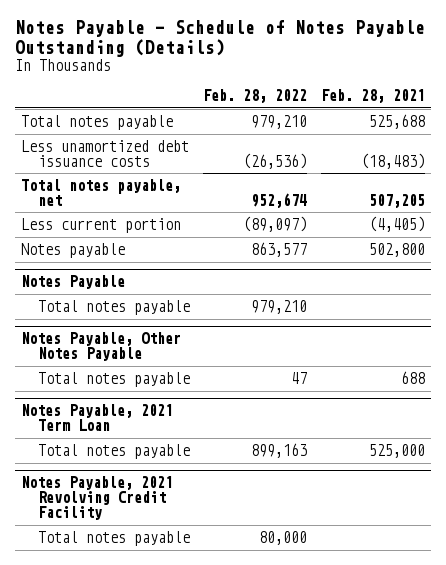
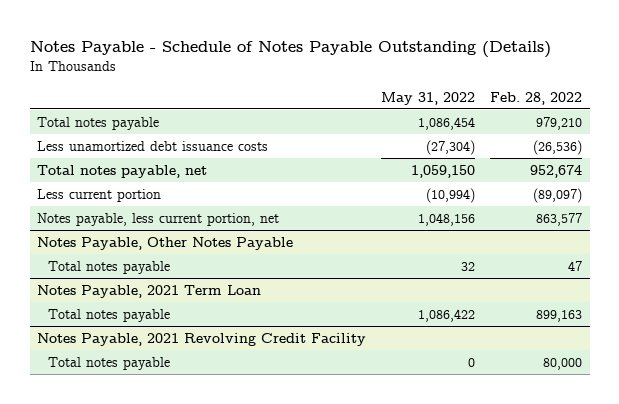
[320,89,425,104] Feb. 28, 2021 -> none
none -> [381,91,476,105] May 31, 2022
[21,275,126,290] Notes Payable -> none
[38,300,191,316] Total notes payable -> none
[21,243,126,259] Notes payable -> [37,212,280,226] Notes payable, less current portion, net

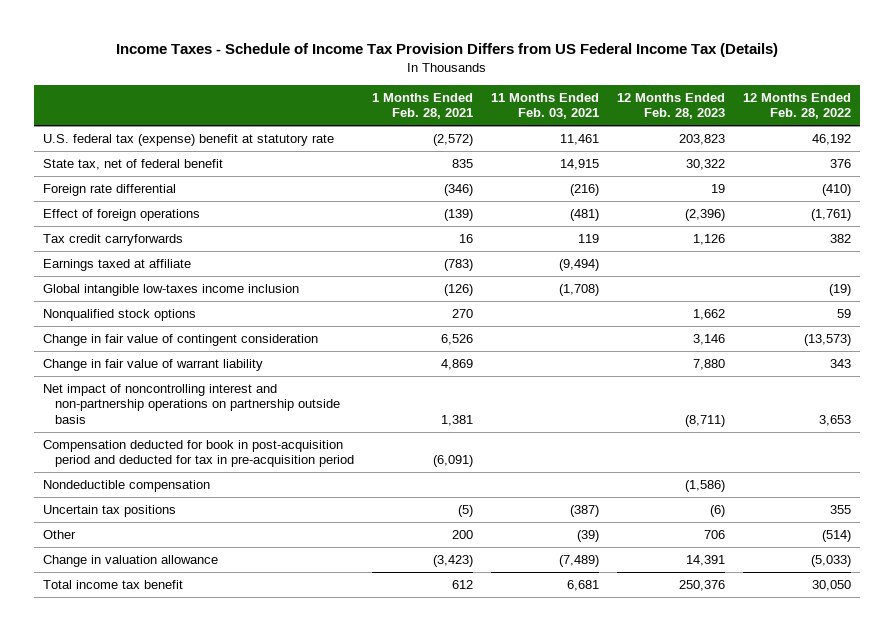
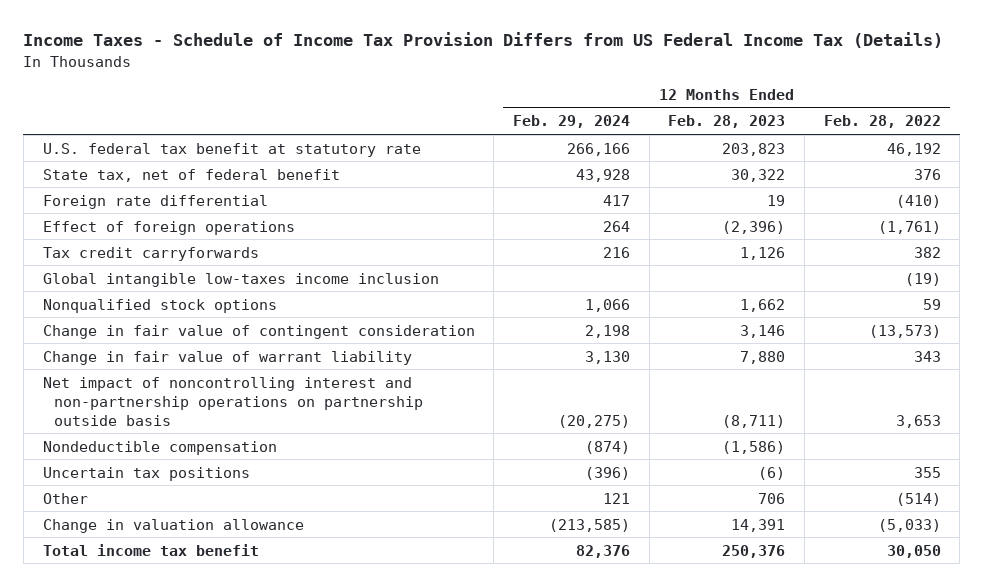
[372,92,474,120] 1 Months Ended Feb. 28, 2021 -> none
[491,92,600,120] 11 Months Ended Feb. 03, 2021 -> none
none -> [512,115,630,129] Feb. 29, 2024
[43,133,335,146] U.S. federal tax (expense) benefit at statutory rate -> [42,142,421,157] U.S. federal tax benefit at statutory rate
[43,258,192,271] Earnings taxed at affiliate -> none
[43,439,355,468] Compensation deducted for book in post-acquisition period and deducted for tax in pre-acquisition period -> none

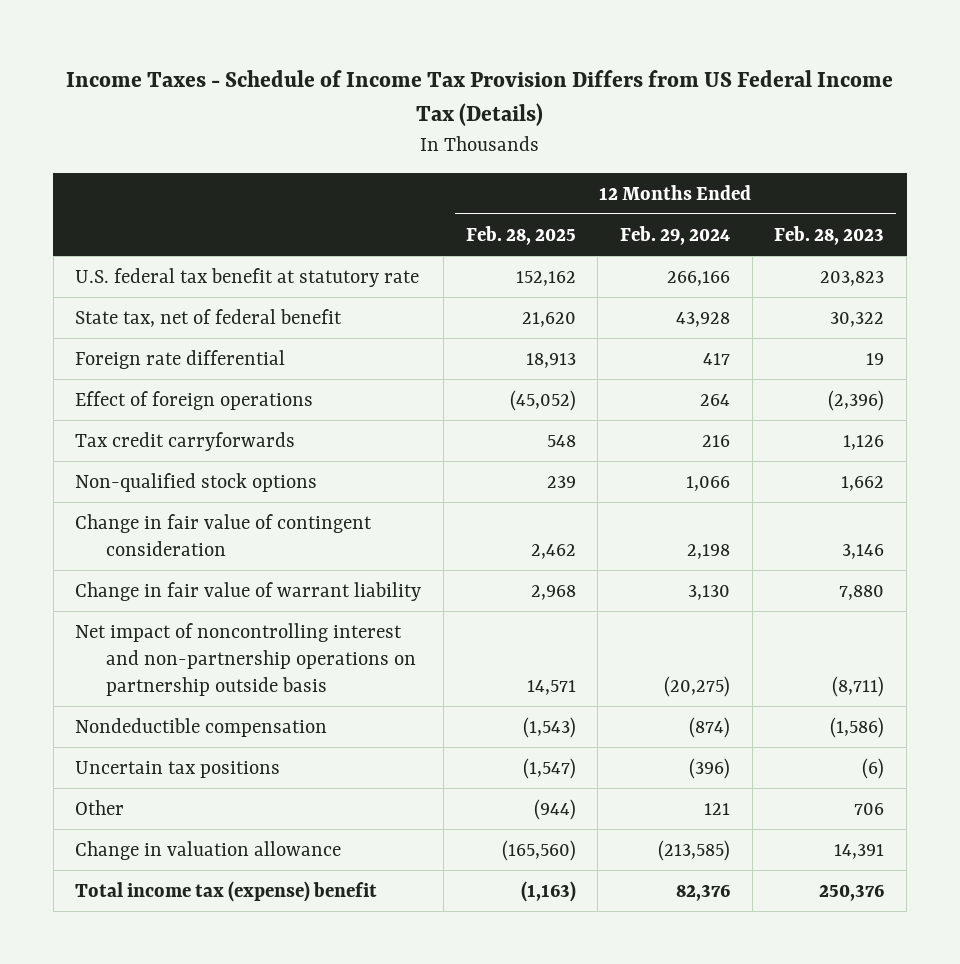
[823,115,941,129] Feb. 28, 2022 -> none
none -> [465,225,576,245] Feb. 28, 2025
[42,272,439,287] Global intangible low-taxes income inclusion -> none
[42,298,277,313] Nonqualified stock options -> [75,472,318,492] Non-qualified stock options
[42,543,259,556] Total income tax benefit -> [75,880,378,902] Total income tax (expense) benefit

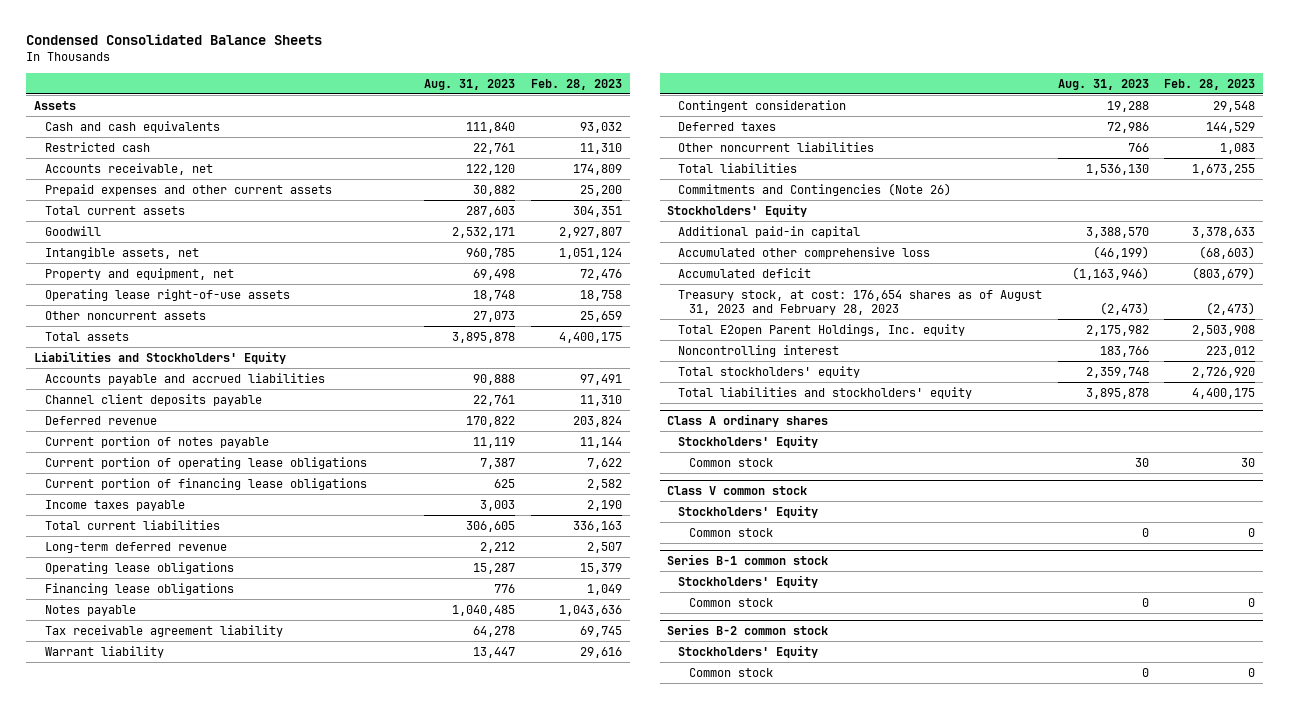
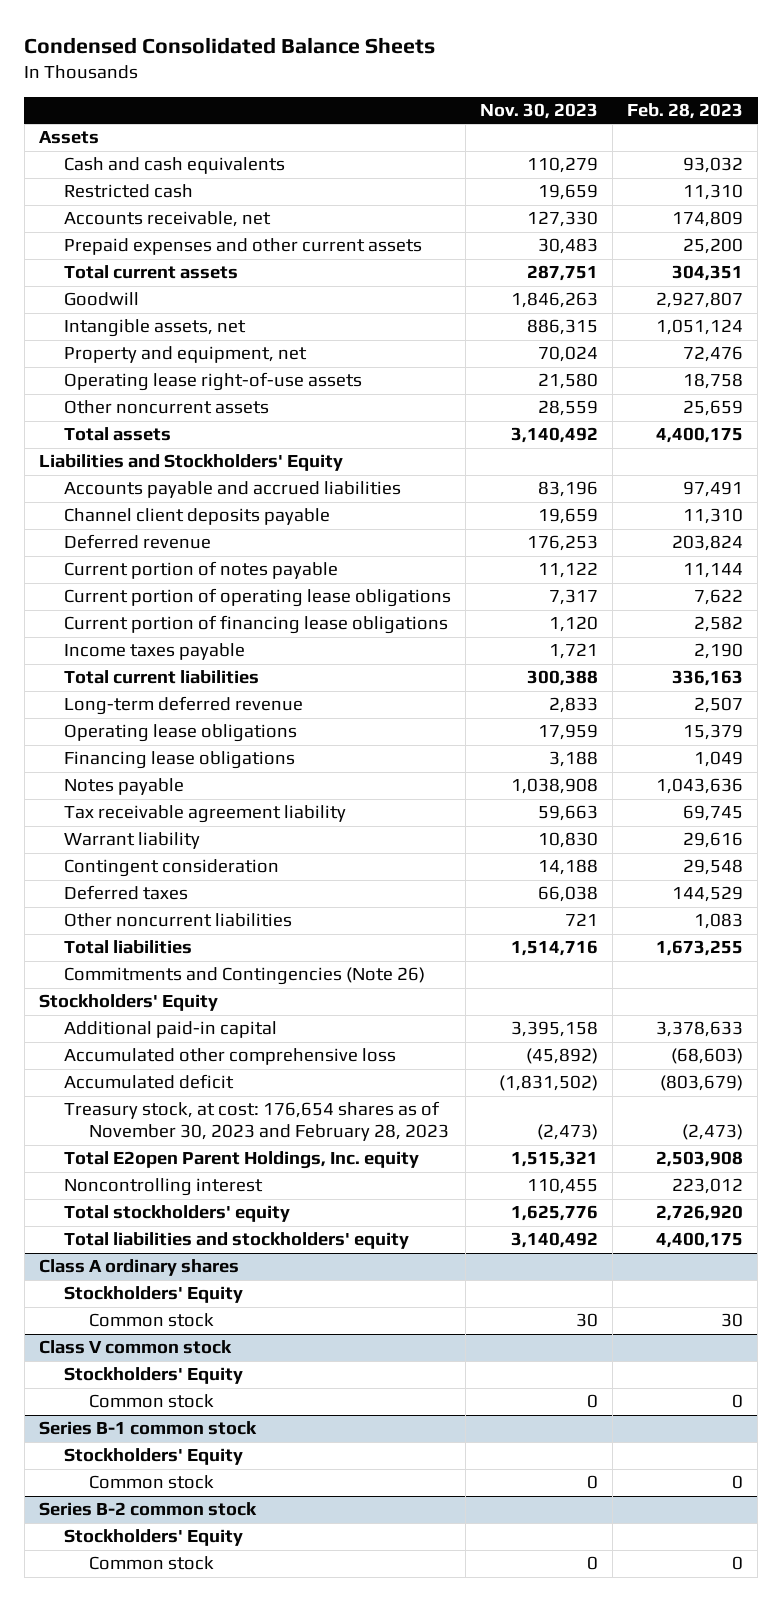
[424,78,516,90] Aug. 31, 2023 -> none
none -> [480,103,599,120] Nov. 30, 2023
[678,289,1043,316] Treasury stock, at cost: 176,654 shares as of August 31, 2023 and February 28, 2023 -> [64,1101,450,1142] Treasury stock, at cost: 176,654 shares as of November 30, 2023 and February 28, 2023

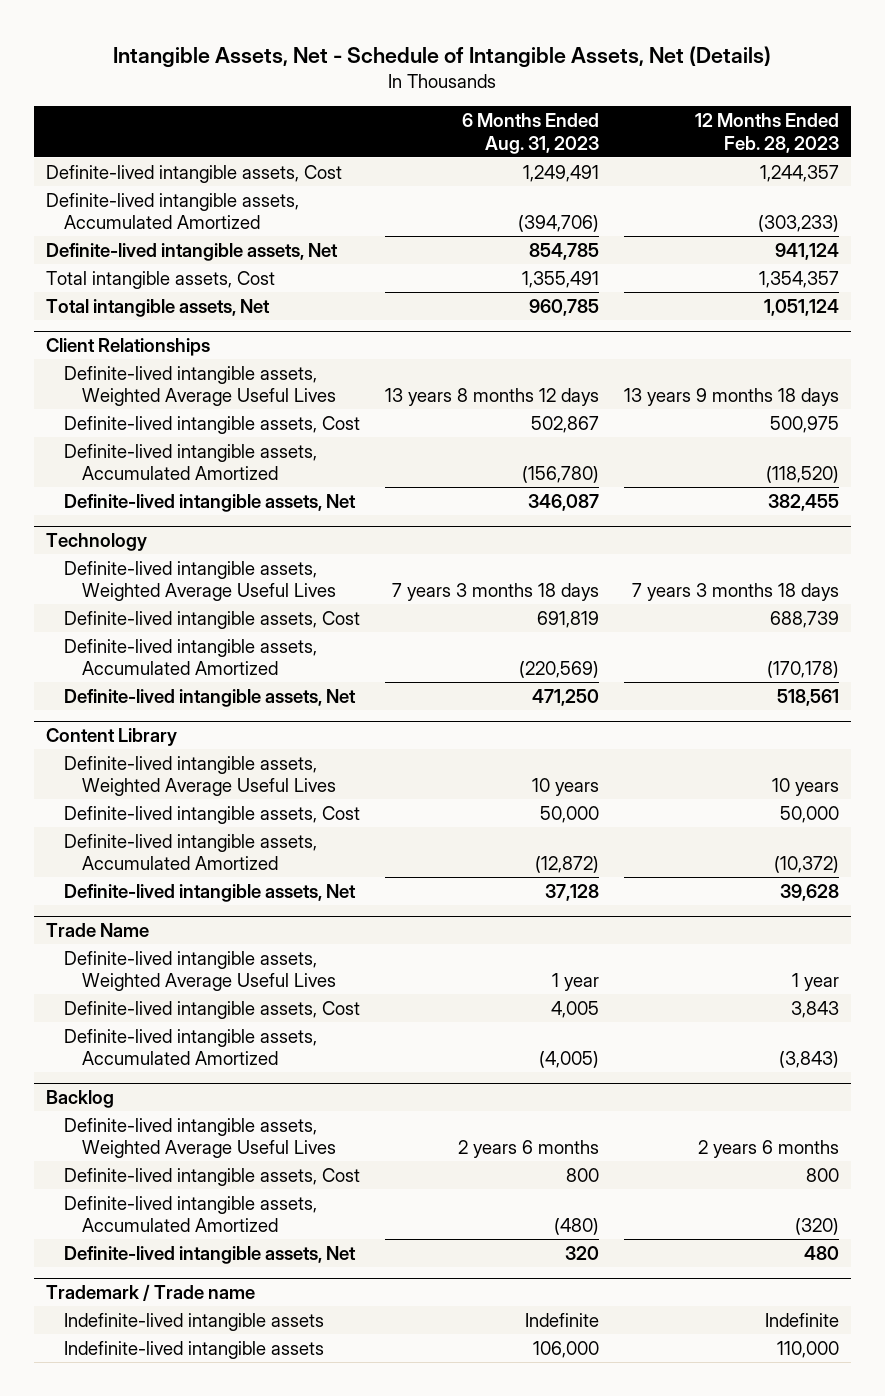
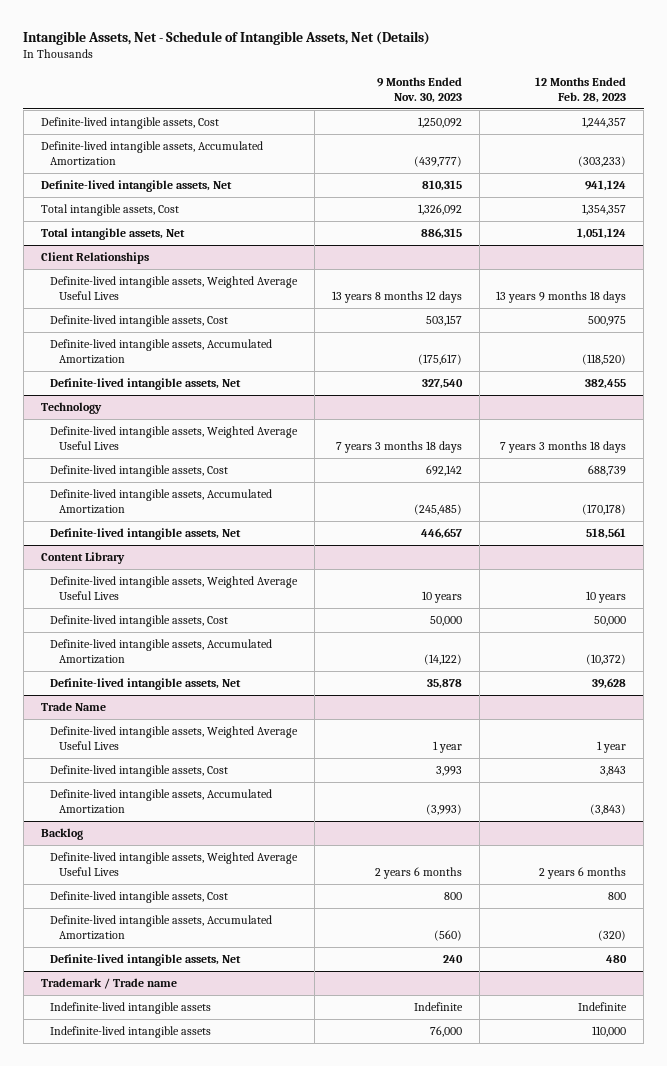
[461,113,599,154] 6 Months Ended Aug. 31, 2023 -> none
none -> [376,77,462,103] 9 Months Ended Nov. 30, 2023
[46,192,300,230] Definite-lived intangible assets, Accumulated Amortized -> [40,141,263,166] Definite-lived intangible assets, Accumulated Amortization
[64,443,318,481] Definite-lived intangible assets, Accumulated Amortized -> [49,339,272,364] Definite-lived intangible assets, Accumulated Amortization
[64,638,318,676] Definite-lived intangible assets, Accumulated Amortized -> [49,489,272,514] Definite-lived intangible assets, Accumulated Amortization
[64,833,318,871] Definite-lived intangible assets, Accumulated Amortized -> [49,639,272,664] Definite-lived intangible assets, Accumulated Amortization
[64,1028,318,1066] Definite-lived intangible assets, Accumulated Amortized -> [49,789,272,814] Definite-lived intangible assets, Accumulated Amortization
[64,1195,318,1233] Definite-lived intangible assets, Accumulated Amortized -> [49,915,272,940] Definite-lived intangible assets, Accumulated Amortization

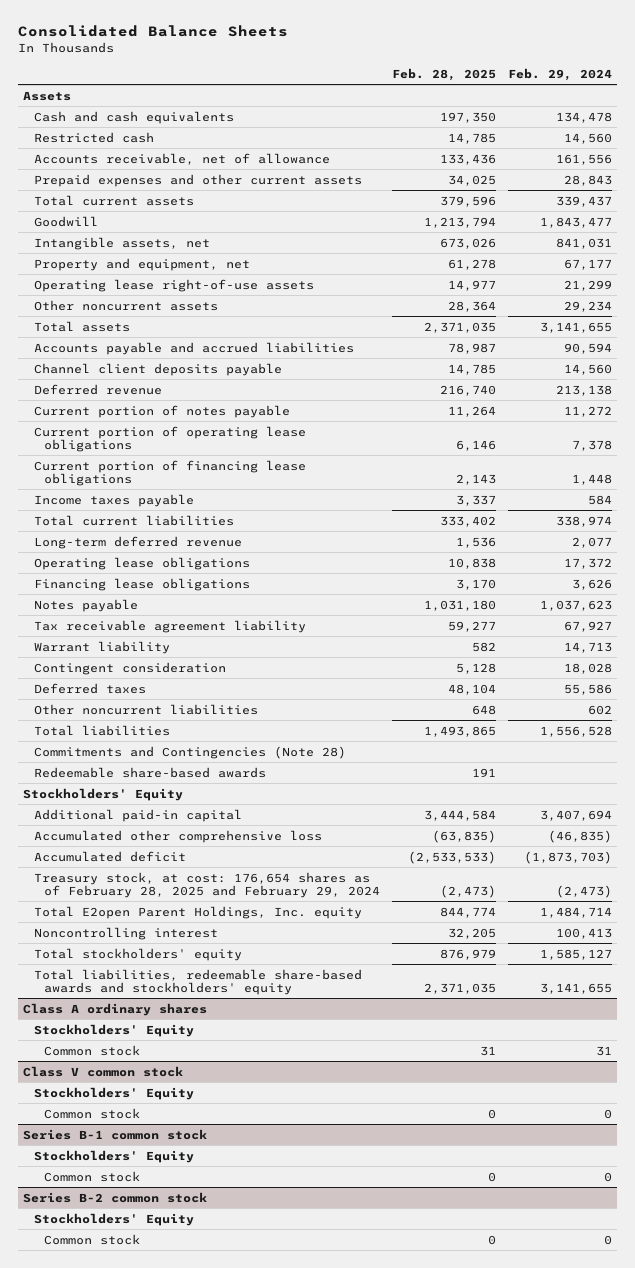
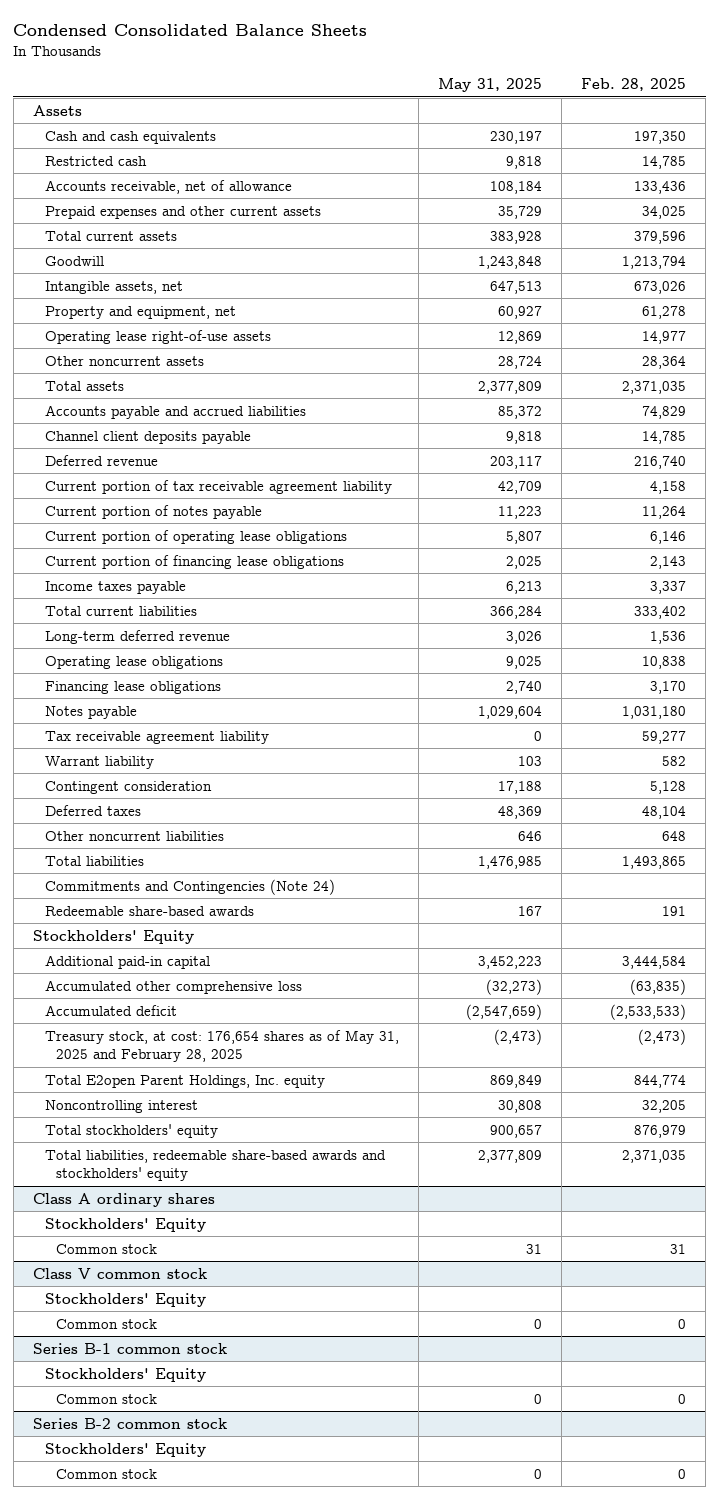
[17,24,288,37] Consolidated Balance Sheets -> [13,24,368,37] Condensed Consolidated Balance Sheets
[507,67,612,81] Feb. 29, 2024 -> none
none -> [437,78,542,93] May 31, 2025
[447,342,496,354] 78,987 -> [641,405,686,419] 74,829
none -> [44,479,392,494] Current portion of tax receivable agreement liability
[33,745,346,759] Commitments and Contingencies (Note 28) -> [44,878,335,895] Commitments and Contingencies (Note 24)
[33,871,380,899] Treasury stock, at cost: 176,654 shares as of February 28, 2025 and February 29, 2024 -> [44,1029,399,1063] Treasury stock, at cost: 176,654 shares as of May 31, 2025 and February 28, 2025

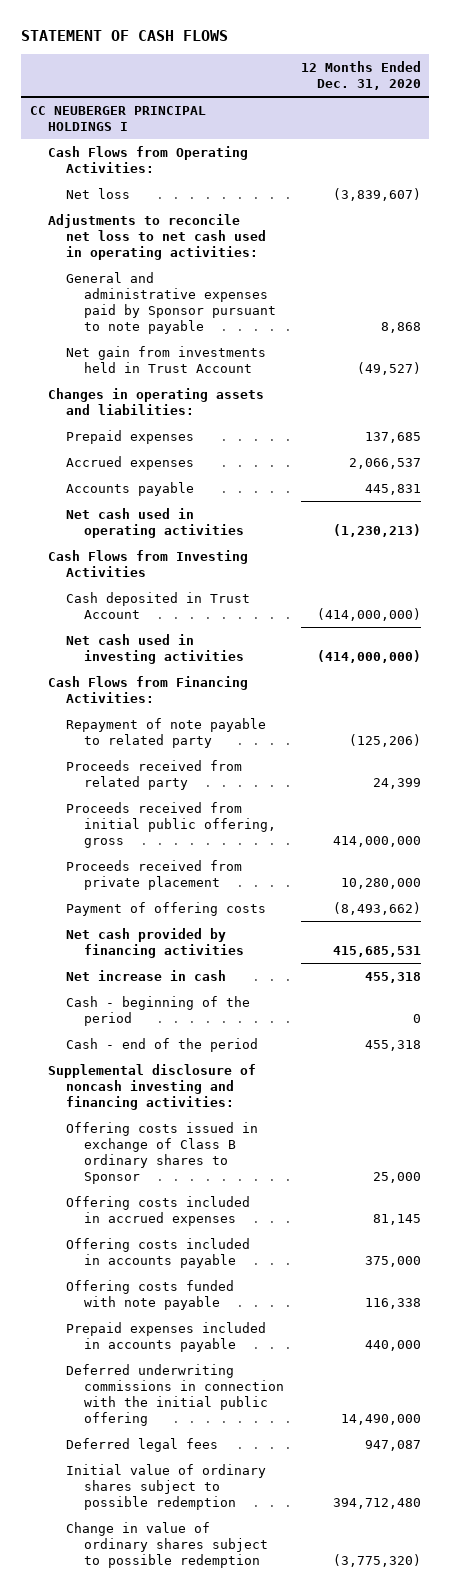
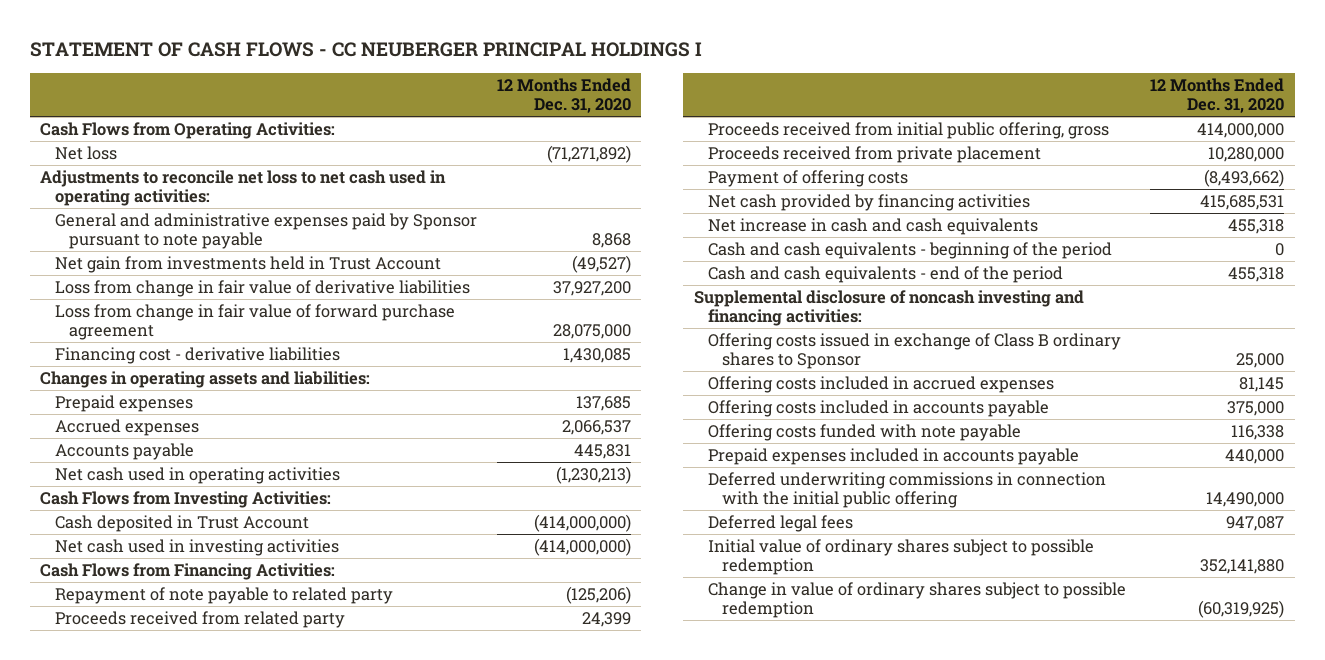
[21,30,229,42] STATEMENT OF CASH FLOWS -> [30,42,703,58] STATEMENT OF CASH FLOWS - CC NEUBERGER PRINCIPAL HOLDINGS I
[29,105,206,131] CC NEUBERGER PRINCIPAL HOLDINGS I -> none
[332,187,421,201] (3,839,607) -> [547,144,632,163] (71,271,892)
none -> [54,279,470,297] Loss from change in fair value of derivative liabilities
none -> [54,303,455,341] Loss from change in fair value of forward purchase agreement
none -> [54,346,340,364] Financing cost - derivative liabilities
[47,549,248,577] Cash Flows from Investing Activities -> [40,490,332,508] Cash Flows from Investing Activities:
[65,969,226,981] Net increase in cash -> [707,217,1038,235] Net increase in cash and cash equivalents
[65,995,250,1026] Cash - beginning of the period -> [707,241,1112,259] Cash and cash equivalents - beginning of the period
[65,1037,258,1052] Cash - end of the period -> [707,265,1063,283] Cash and cash equivalents - end of the period
[332,1497,421,1509] 394,712,480 -> [1200,559,1285,575] 352,141,880
[332,1553,421,1567] (3,775,320) -> [1198,600,1285,619] (60,319,925)

